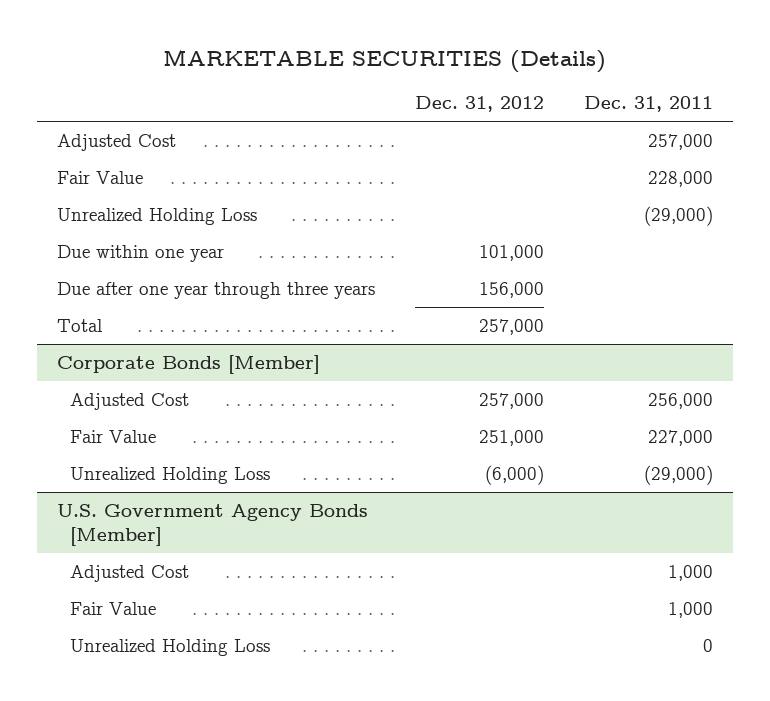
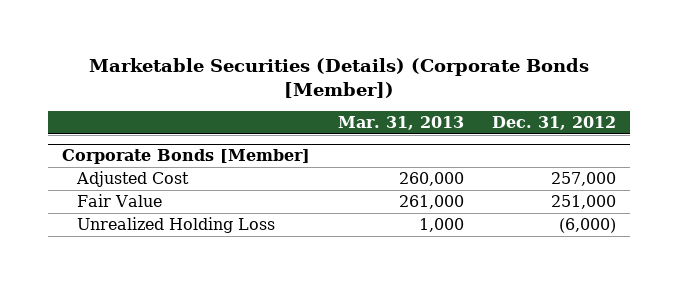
[162,48,606,73] MARKETABLE SECURITIES (Details) -> [89,57,590,98] Marketable Securities (Details) (Corporate Bonds [Member])
[583,96,713,113] Dec. 31, 2011 -> none
none -> [337,115,464,130] Mar. 31, 2013
[56,133,176,151] Adjusted Cost -> none
[56,170,143,184] Fair Value -> none
[56,207,257,225] Unrealized Holding Loss -> none
[56,244,224,262] Due within one year -> none
[56,281,375,299] Due after one year through three years -> none
[56,318,103,332] Total -> none
[56,503,368,546] U.S. Government Agency Bonds [Member] -> none
[70,564,190,582] Adjusted Cost -> none
[70,601,157,615] Fair Value -> none
[70,638,271,656] Unrealized Holding Loss -> none

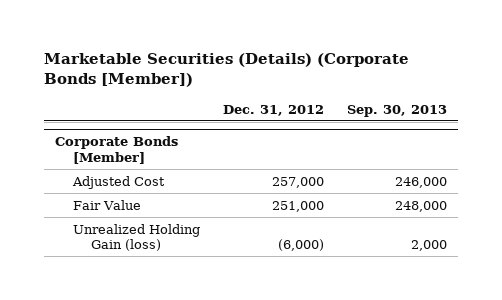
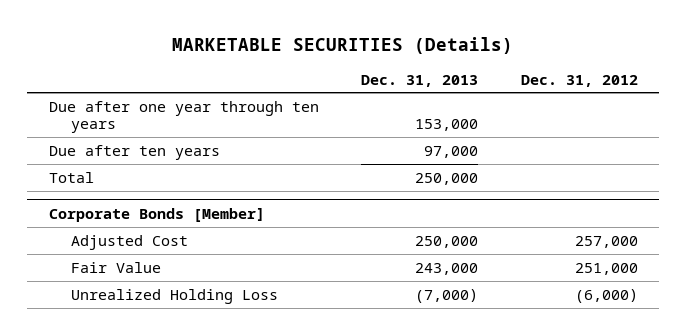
[43,52,409,87] Marketable Securities (Details) (Corporate Bonds [Member]) -> [172,36,514,54] MARKETABLE SECURITIES (Details)
[346,104,447,117] Sep. 30, 2013 -> none
none -> [361,74,479,87] Dec. 31, 2013
none -> [48,100,319,134] Due after one year through ten years
none -> [48,144,220,160] Due after ten years
none -> [48,171,94,183] Total
[73,223,201,252] Unrealized Holding Gain (loss) -> [71,288,279,304] Unrealized Holding Loss

